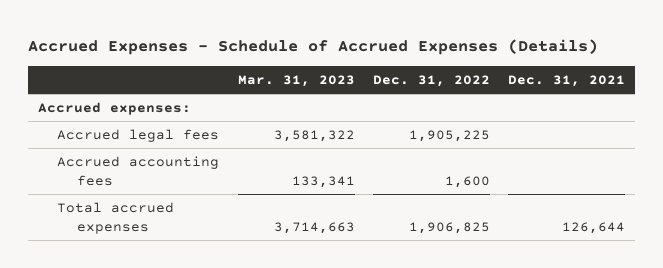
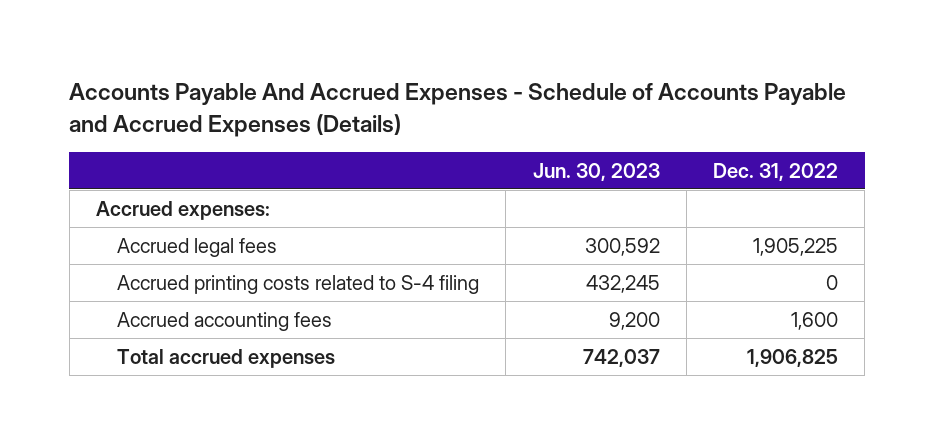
[28,39,599,56] Accrued Expenses - Schedule of Accrued Expenses (Details) -> [69,83,847,137] Accounts Payable And Accrued Expenses - Schedule of Accounts Payable and Accrued Expenses (Details)
[237,74,355,87] Mar. 31, 2023 -> none
[508,74,626,87] Dec. 31, 2021 -> none
none -> [532,162,660,181] Jun. 30, 2023
none -> [117,274,480,294] Accrued printing costs related to S-4 filing

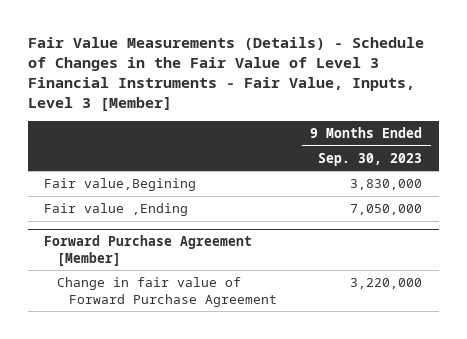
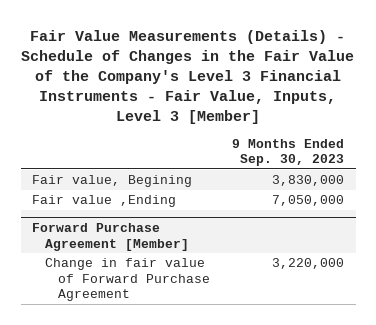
[27,36,424,112] Fair Value Measurements (Details) - Schedule of Changes in the Fair Value of Level 3 Financial Instruments - Fair Value, Inputs, Level 3 [Member] -> [21,29,355,124] Fair Value Measurements (Details) - Schedule of Changes in the Fair Value of the Company's Level 3 Financial Instruments - Fair Value, Inputs, Level 3 [Member]
[44,177,197,191] Fair value,Begining -> [32,175,193,188] Fair value, Begining

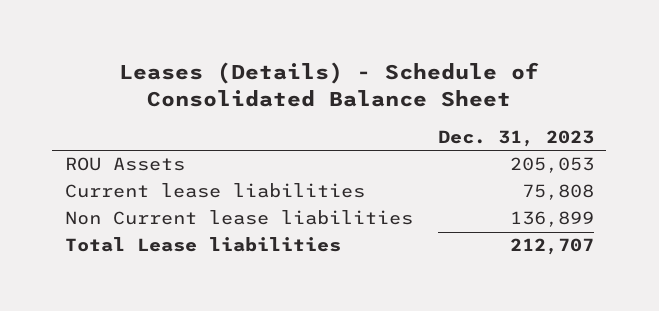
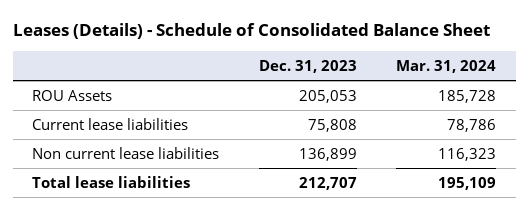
none -> [396,59,497,73] Mar. 31, 2024
[64,210,413,226] Non Current lease liabilities -> [32,147,220,160] Non current lease liabilities
[64,237,341,253] Total Lease liabilities -> [32,176,191,189] Total lease liabilities

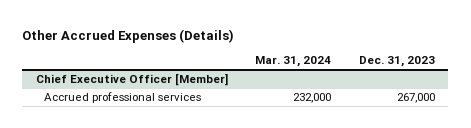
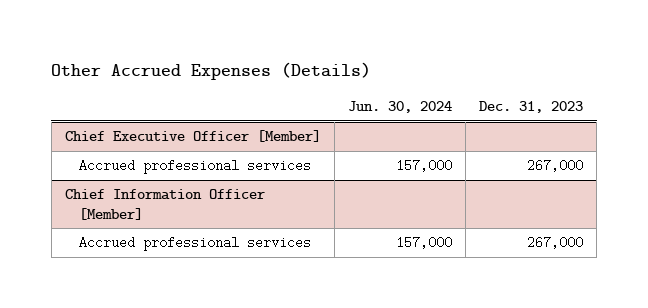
[255,56,332,68] Mar. 31, 2024 -> none
none -> [348,101,453,114] Jun. 30, 2024
none -> [64,189,265,220] Chief Information Officer [Member]
none -> [79,236,312,252] Accrued professional services

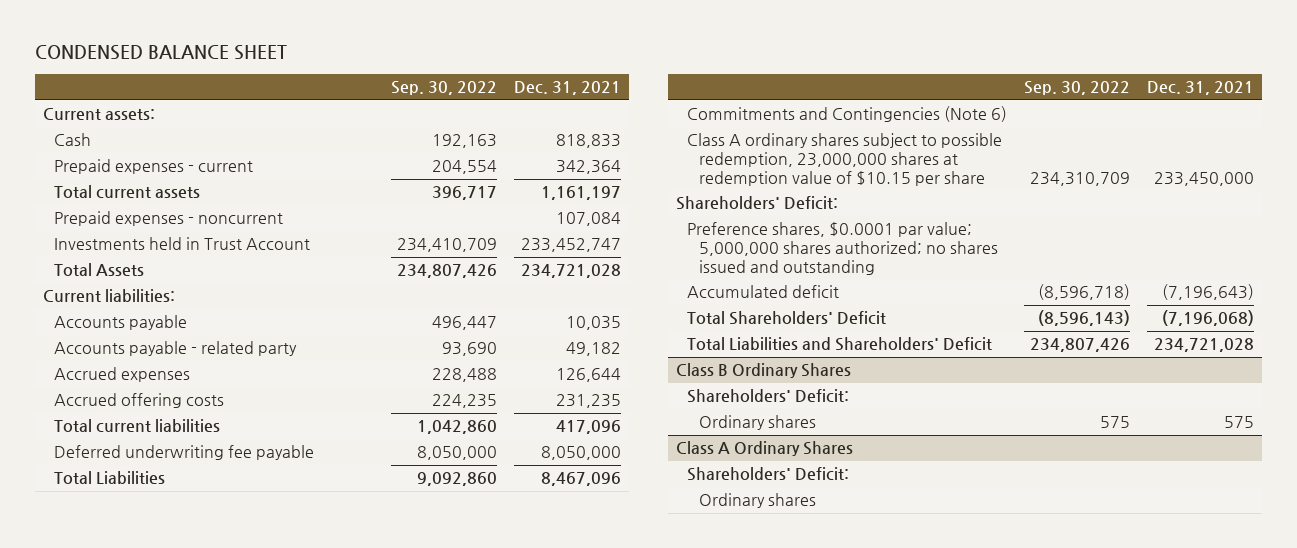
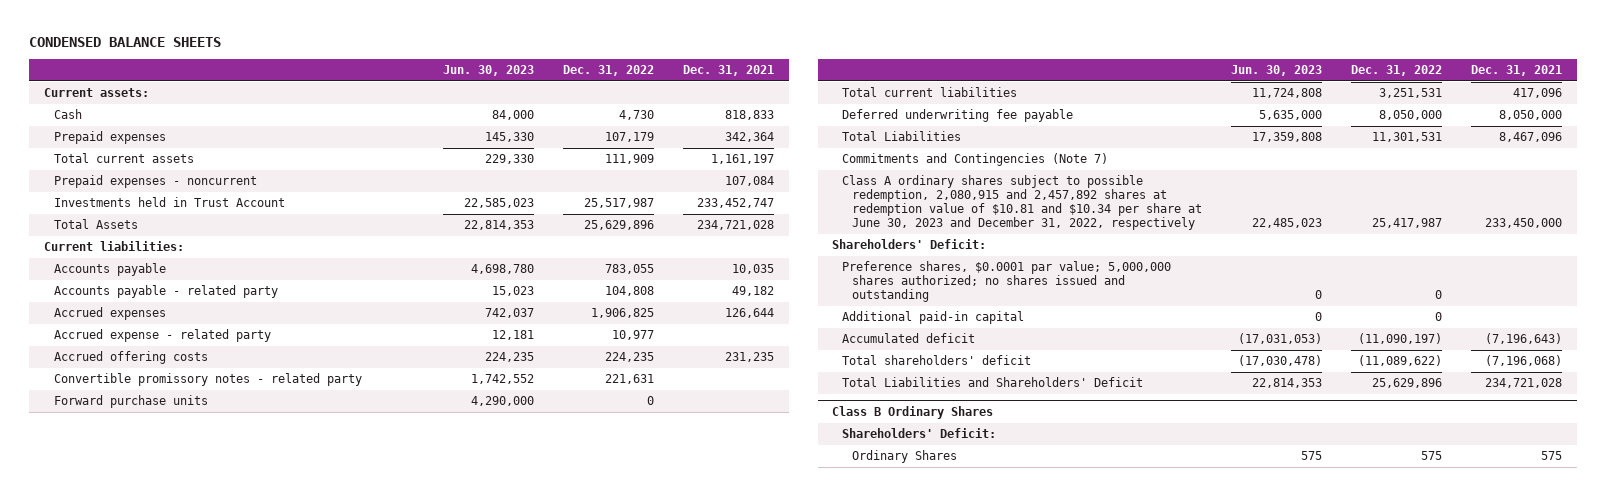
[34,45,287,61] CONDENSED BALANCE SHEET -> [29,37,222,48] CONDENSED BALANCE SHEETS
[391,81,498,96] Sep. 30, 2022 -> none
none -> [443,64,535,76] Jun. 30, 2023
none -> [563,64,655,76] Dec. 31, 2022
[54,159,254,175] Prepaid expenses - current -> [53,131,166,145] Prepaid expenses
none -> [53,329,271,343] Accrued expense - related party
none -> [53,373,362,387] Convertible promissory notes - related party
none -> [53,395,208,409] Forward purchase units
[687,106,1008,123] Commitments and Contingencies (Note 6) -> [842,153,1109,167] Commitments and Contingencies (Note 7)
[687,133,1003,186] Class A ordinary shares subject to possible redemption, 23,000,000 shares at redemption value of $10.15 per share -> [842,175,1203,230] Class A ordinary shares subject to possible redemption, 2,080,915 and 2,457,892 shares at redemption value of $10.81 and $10.34 per share at June 30, 2023 and December 31, 2022, respectively
none -> [842,311,1025,325] Additional paid-in capital
[687,311,887,326] Total Shareholders' Deficit -> [842,355,1032,366] Total shareholders' deficit
[676,441,854,457] Class A Ordinary Shares -> none
[687,467,850,482] Shareholders' Deficit: -> none
[698,493,816,509] Ordinary shares -> none
[698,415,816,431] Ordinary shares -> [852,450,958,464] Ordinary Shares

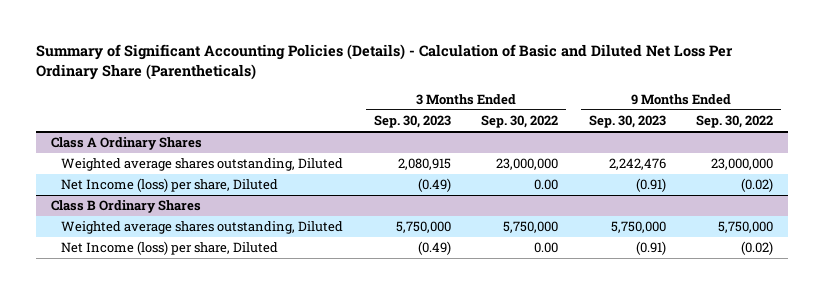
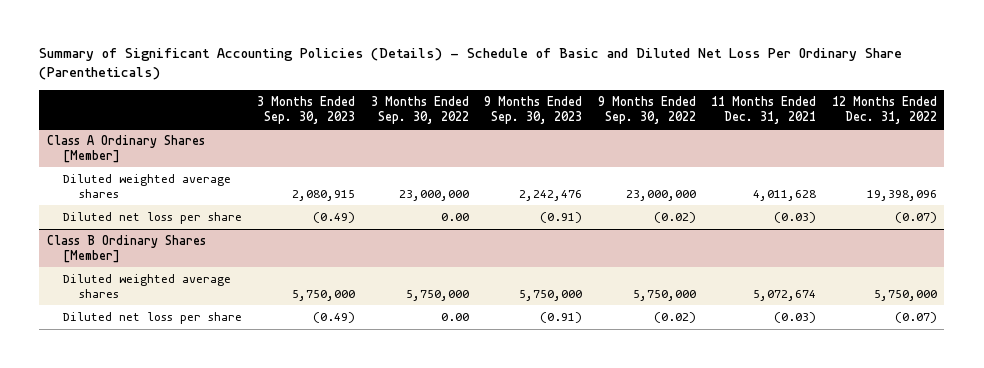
[36,43,734,80] Summary of Significant Accounting Policies (Details) - Calculation of Basic and Diluted Net Loss Per Ordinary Share (Parentheticals) -> [39,48,903,81] Summary of Significant Accounting Policies (Details) - Schedule of Basic and Diluted Net Loss Per Ordinary Share (Parentheticals)
none -> [711,95,817,124] 11 Months Ended Dec. 31, 2021
none -> [831,95,937,124] 12 Months Ended Dec. 31, 2022
[51,137,203,151] Class A Ordinary Shares -> [47,134,206,163] Class A Ordinary Shares [Member]
[61,158,344,172] Weighted average shares outstanding, Diluted -> [62,173,231,198] Diluted weighted average shares
[61,178,279,193] Net Income (loss) per share, Diluted -> [62,211,242,224] Diluted net loss per share
[51,200,202,214] Class B Ordinary Shares -> [47,234,207,263] Class B Ordinary Shares [Member]
[61,221,344,235] Weighted average shares outstanding, Diluted -> [62,273,231,298] Diluted weighted average shares
[61,241,279,256] Net Income (loss) per share, Diluted -> [62,311,242,324] Diluted net loss per share

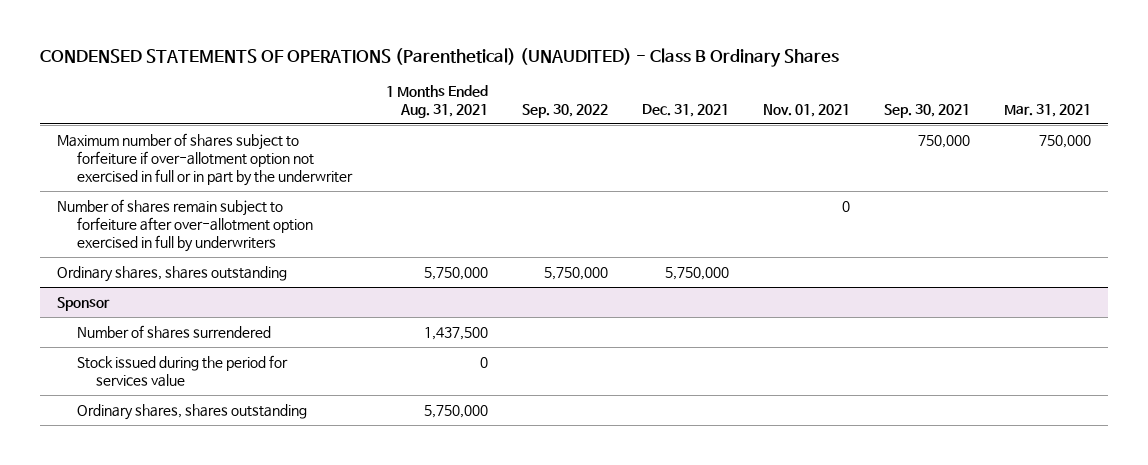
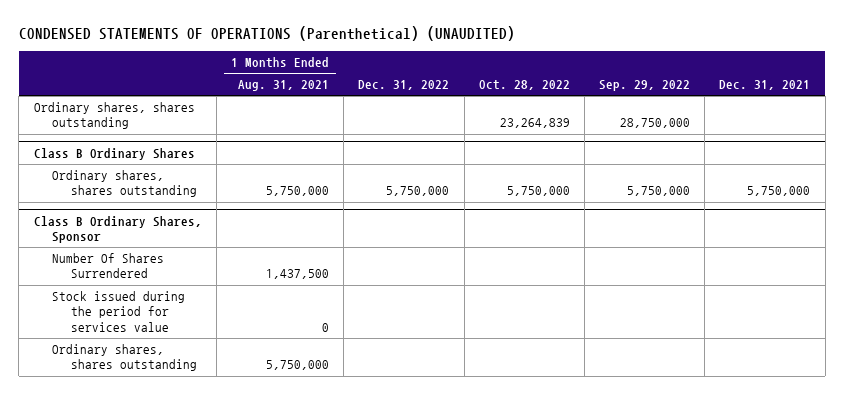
[39,47,839,67] CONDENSED STATEMENTS OF OPERATIONS (Parenthetical) (UNAUDITED) - Class B Ordinary Shares -> [18,26,515,42] CONDENSED STATEMENTS OF OPERATIONS (Parenthetical) (UNAUDITED)
[521,104,608,119] Sep. 30, 2022 -> none
[762,104,850,118] Nov. 01, 2021 -> none
[884,104,971,119] Sep. 30, 2021 -> none
[1004,104,1092,118] Mar. 31, 2021 -> none
none -> [358,80,450,91] Dec. 31, 2022
none -> [478,80,570,91] Oct. 28, 2022
none -> [599,80,691,92] Sep. 29, 2022
[56,132,353,187] Maximum number of shares subject to forfeiture if over-allotment option not exercised in full or in part by the underwriter -> none
[56,198,313,253] Number of shares remain subject to forfeiture after over-allotment option exercised in full by underwriters -> none
none -> [33,102,195,130] Ordinary shares, shares outstanding
none -> [33,147,195,160] Class B Ordinary Shares
[56,296,110,311] Sponsor -> none
none -> [33,215,202,244] Class B Ordinary Shares, Sponsor
[76,324,271,339] Number of shares surrendered -> [52,253,165,279] Number Of Shares Surrendered

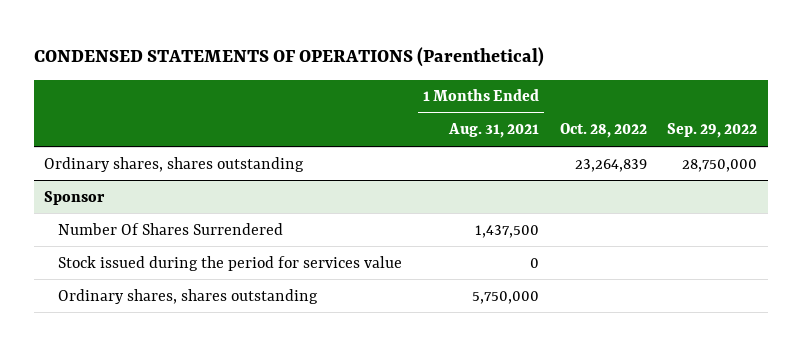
[18,26,515,42] CONDENSED STATEMENTS OF OPERATIONS (Parenthetical) (UNAUDITED) -> [34,46,545,67] CONDENSED STATEMENTS OF OPERATIONS (Parenthetical)
[358,80,450,91] Dec. 31, 2022 -> none
[719,80,811,91] Dec. 31, 2021 -> none
[33,147,195,160] Class B Ordinary Shares -> none
[52,170,197,198] Ordinary shares, shares outstanding -> none
[33,215,202,244] Class B Ordinary Shares, Sponsor -> none
none -> [44,190,106,205] Sponsor

